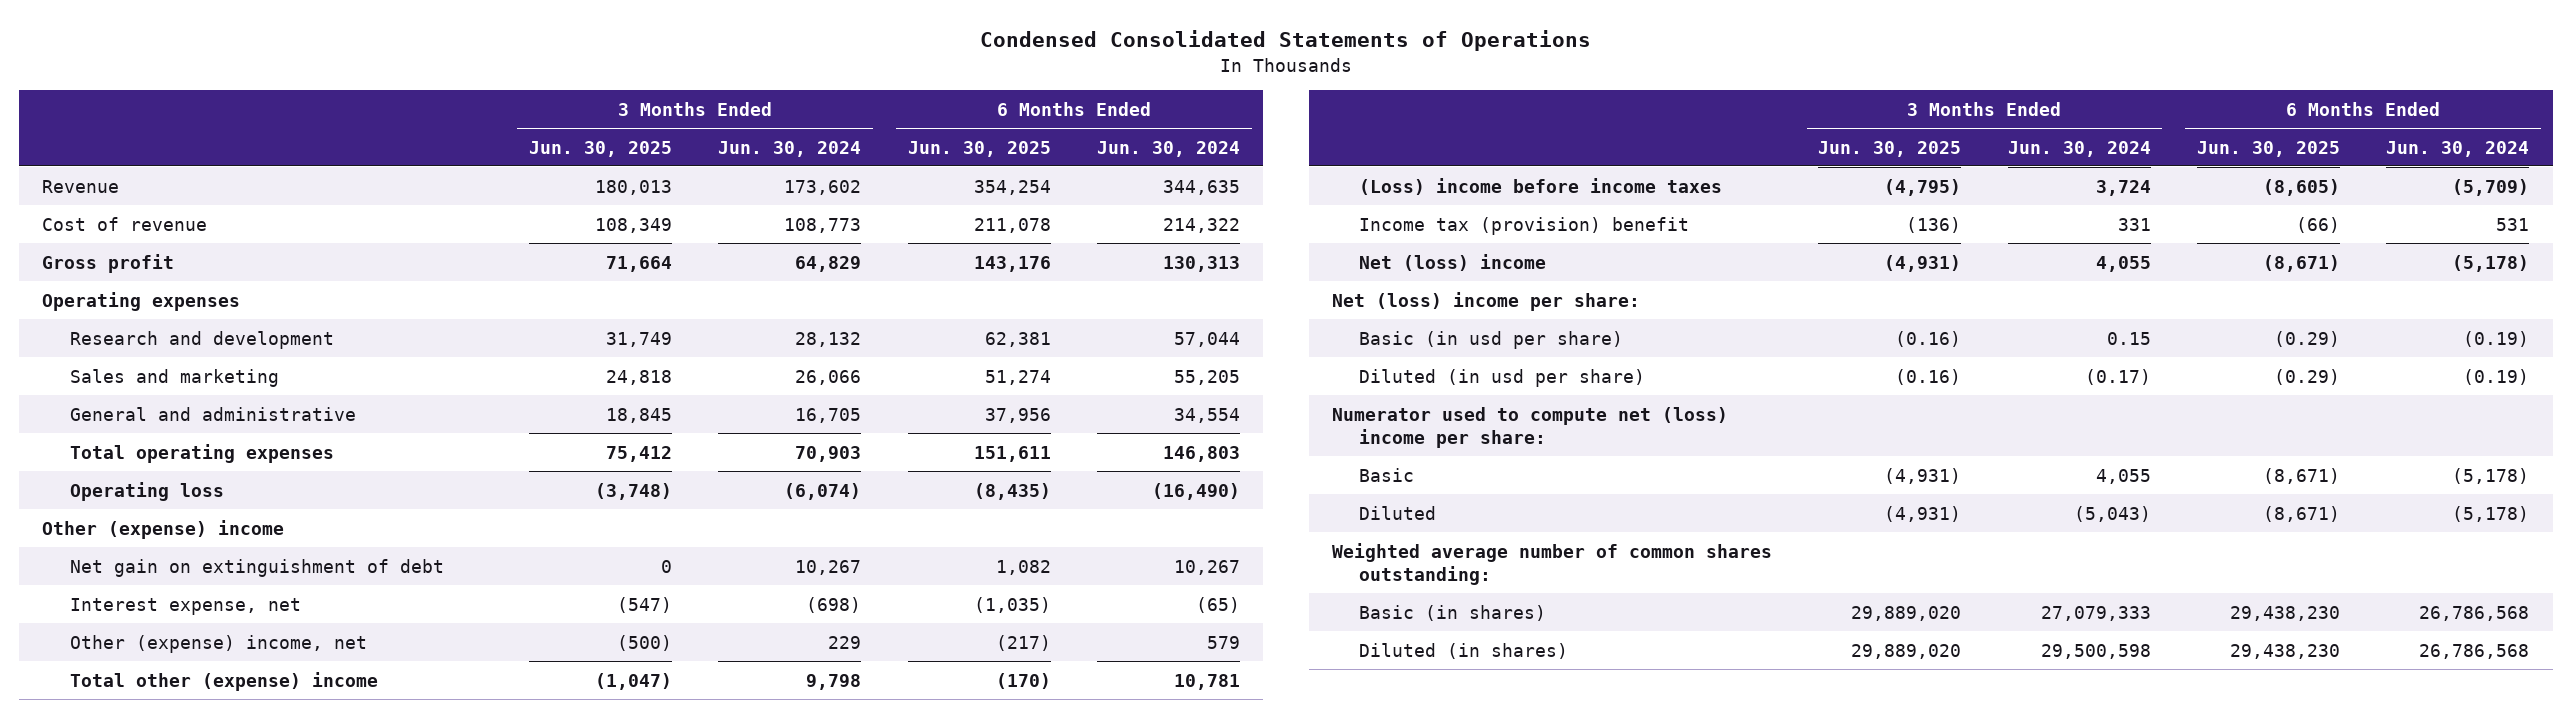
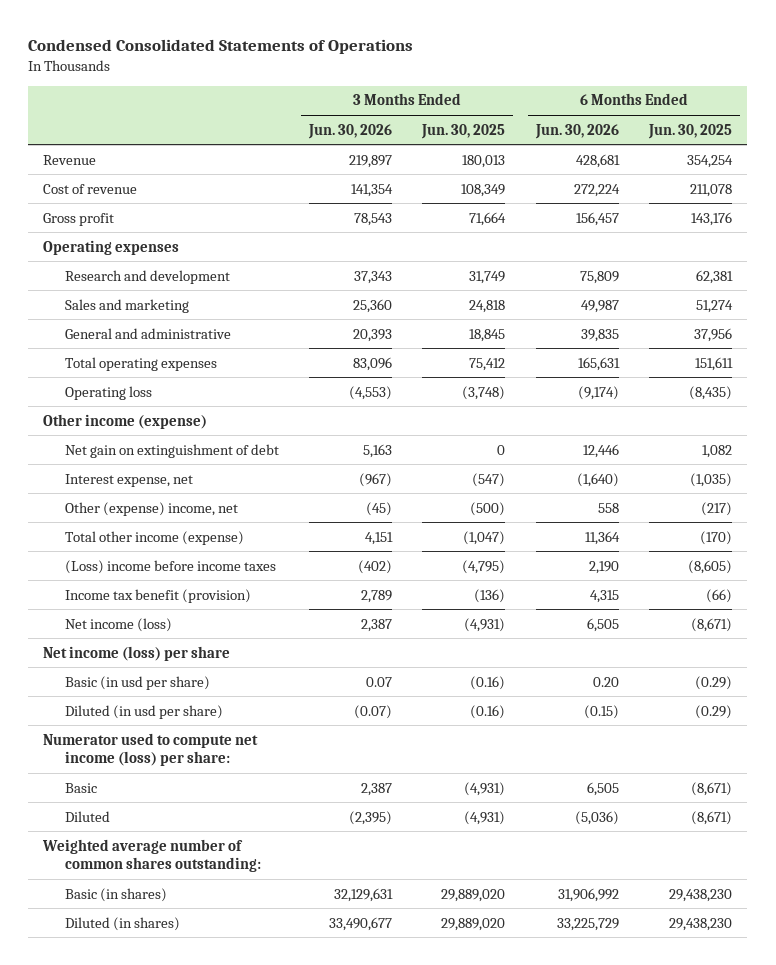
[718,140,862,157] Jun. 30, 2024 -> none
[1096,140,1240,157] Jun. 30, 2024 -> none
none -> [308,123,393,139] Jun. 30, 2026
none -> [534,123,619,139] Jun. 30, 2026
[42,519,285,539] Other (expense) income -> [43,413,208,429] Other income (expense)
[69,671,378,691] Total other (expense) income -> [64,530,244,545] Total other income (expense)
[1358,216,1689,235] Income tax (provision) benefit -> [64,588,251,603] Income tax benefit (provision)
[1358,253,1546,271] Net (loss) income -> [64,617,172,632] Net income (loss)
[1331,291,1640,311] Net (loss) income per share: -> [43,645,231,661] Net income (loss) per share
[1331,406,1728,448] Numerator used to compute net (loss) income per share: -> [43,732,259,767] Numerator used to compute net income (loss) per share:

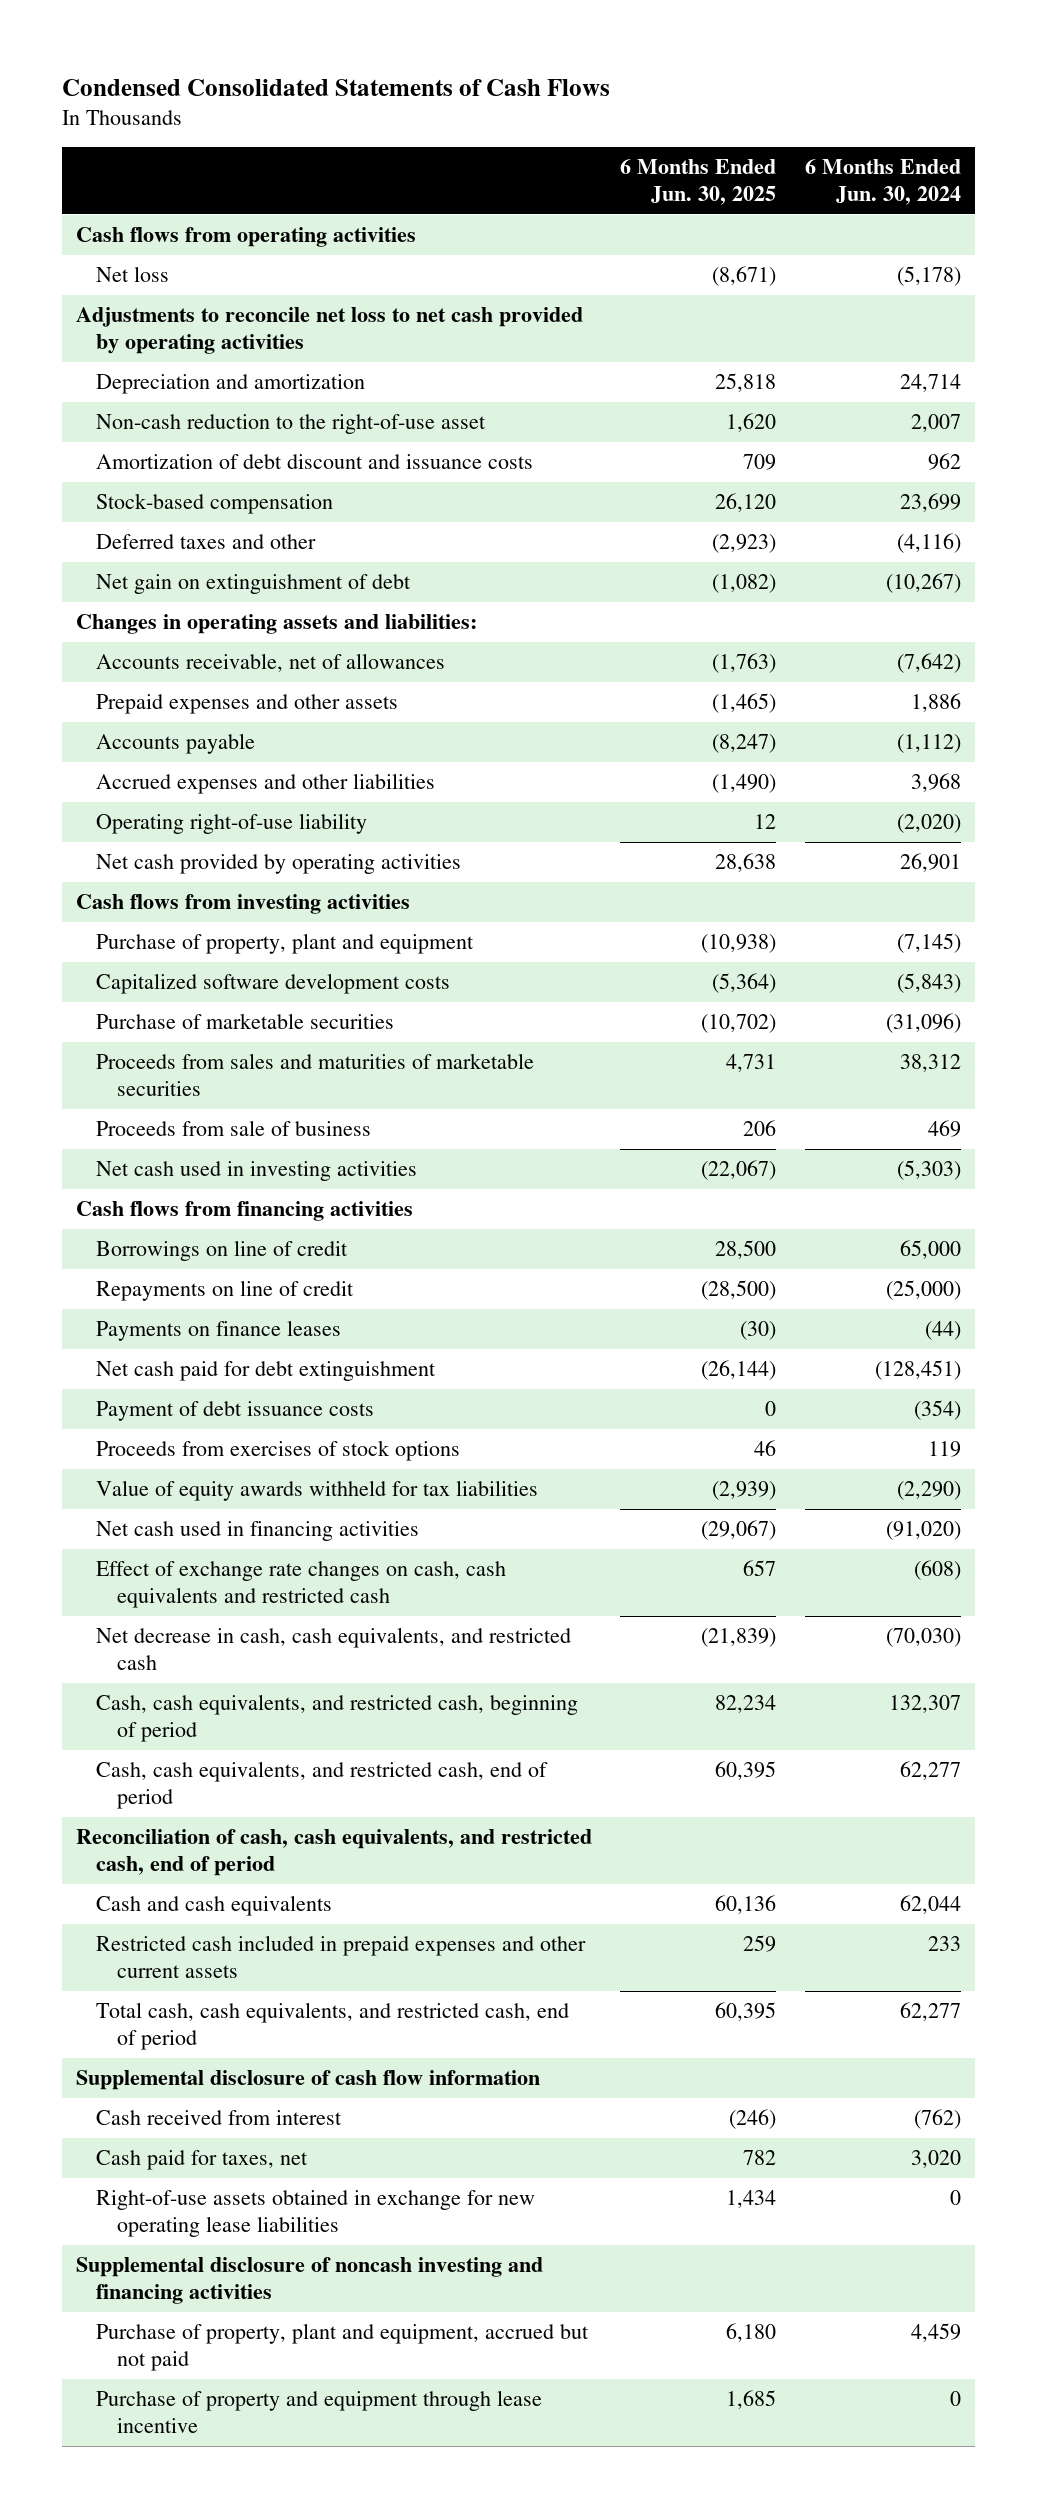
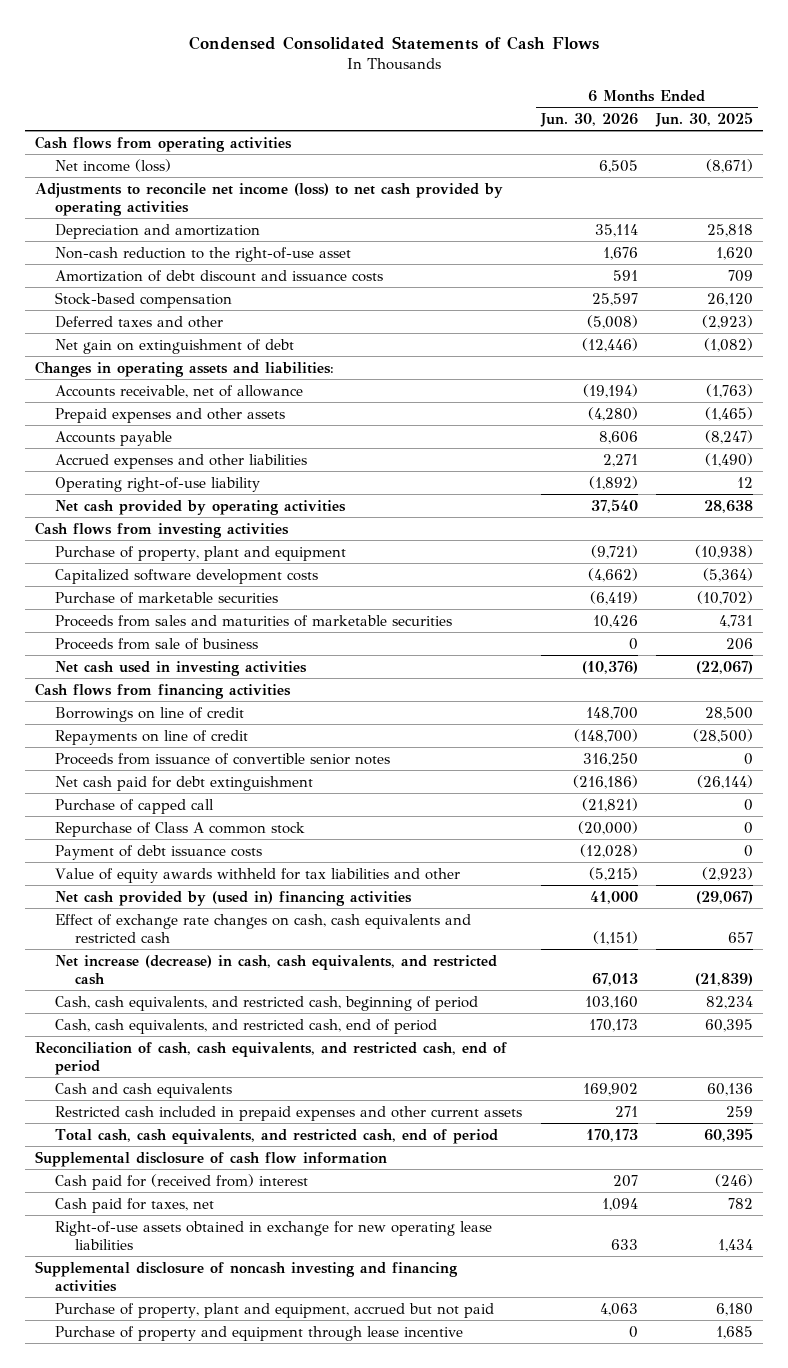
[804,158,961,205] 6 Months Ended Jun. 30, 2024 -> none
none -> [539,112,638,127] Jun. 30, 2026
[96,266,170,283] Net loss -> [54,158,171,172] Net income (loss)
[76,307,584,354] Adjustments to reconcile net loss to net cash provided by operating activities -> [34,182,503,216] Adjustments to reconcile net income (loss) to net cash provided by operating activities
[96,653,446,673] Accounts receivable, net of allowances -> [54,384,303,398] Accounts receivable, net of allowance
[96,1320,342,1342] Payments on finance leases -> none
none -> [54,752,390,765] Proceeds from issuance of convertible senior notes
none -> [54,798,214,814] Purchase of capped call
none -> [54,821,305,837] Repurchase of Class A common stock
[96,1440,461,1462] Proceeds from exercises of stock options -> none
[96,1480,539,1502] Value of equity awards withheld for tax liabilities -> [54,867,460,883] Value of equity awards withheld for tax liabilities and other
[712,1481,777,1501] (2,939) -> [702,866,754,881] (2,923)
[96,1521,420,1542] Net cash used in financing activities -> [54,890,412,906] Net cash provided by (used in) financing activities
[96,1627,572,1670] Net decrease in cash, cash equivalents, and restricted cash -> [54,954,497,985] Net increase (decrease) in cash, cash equivalents, and restricted cash
[96,2110,343,2126] Cash received from interest -> [54,1173,308,1190] Cash paid for (received from) interest

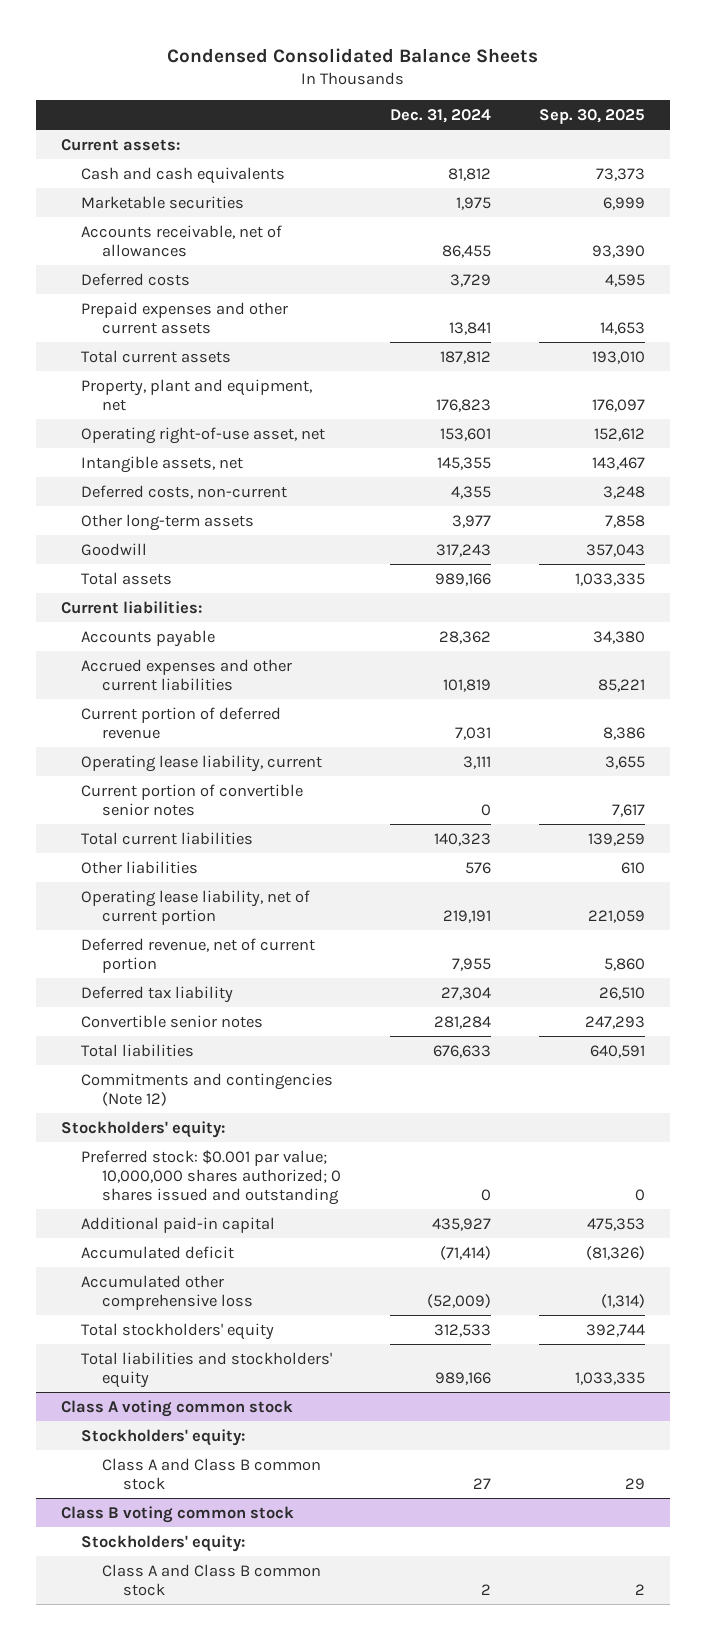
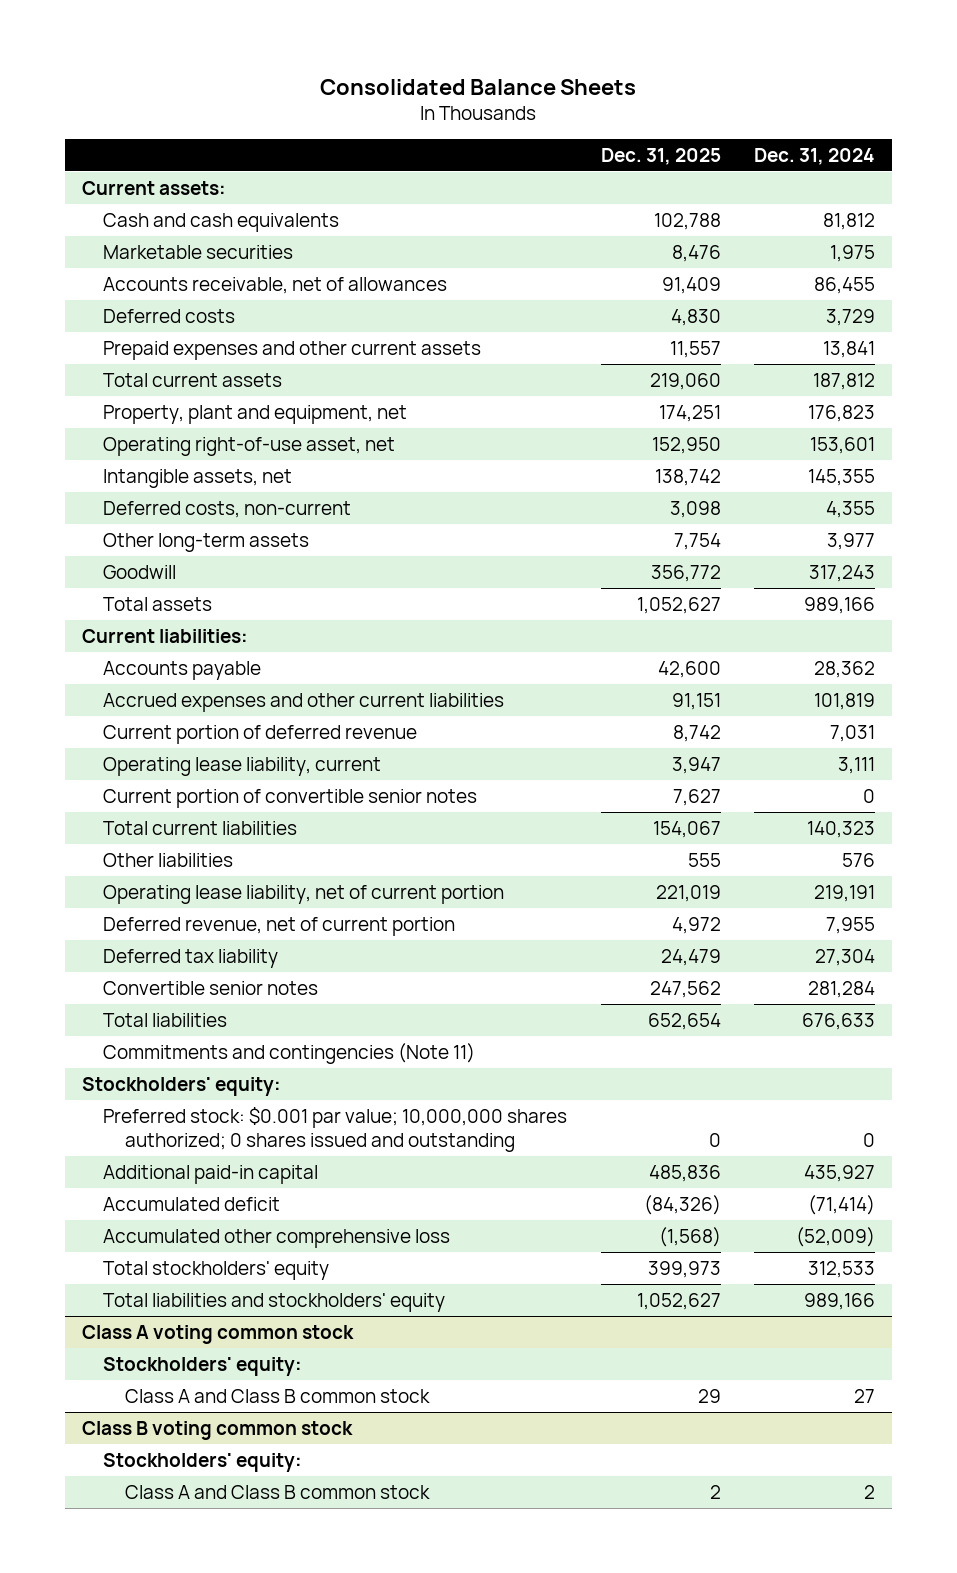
[166,47,538,63] Condensed Consolidated Balance Sheets -> [320,78,637,95] Consolidated Balance Sheets
[539,108,646,124] Sep. 30, 2025 -> none
none -> [600,148,721,166] Dec. 31, 2025
[81,1072,334,1106] Commitments and contingencies (Note 12) -> [103,1042,476,1064] Commitments and contingencies (Note 11)

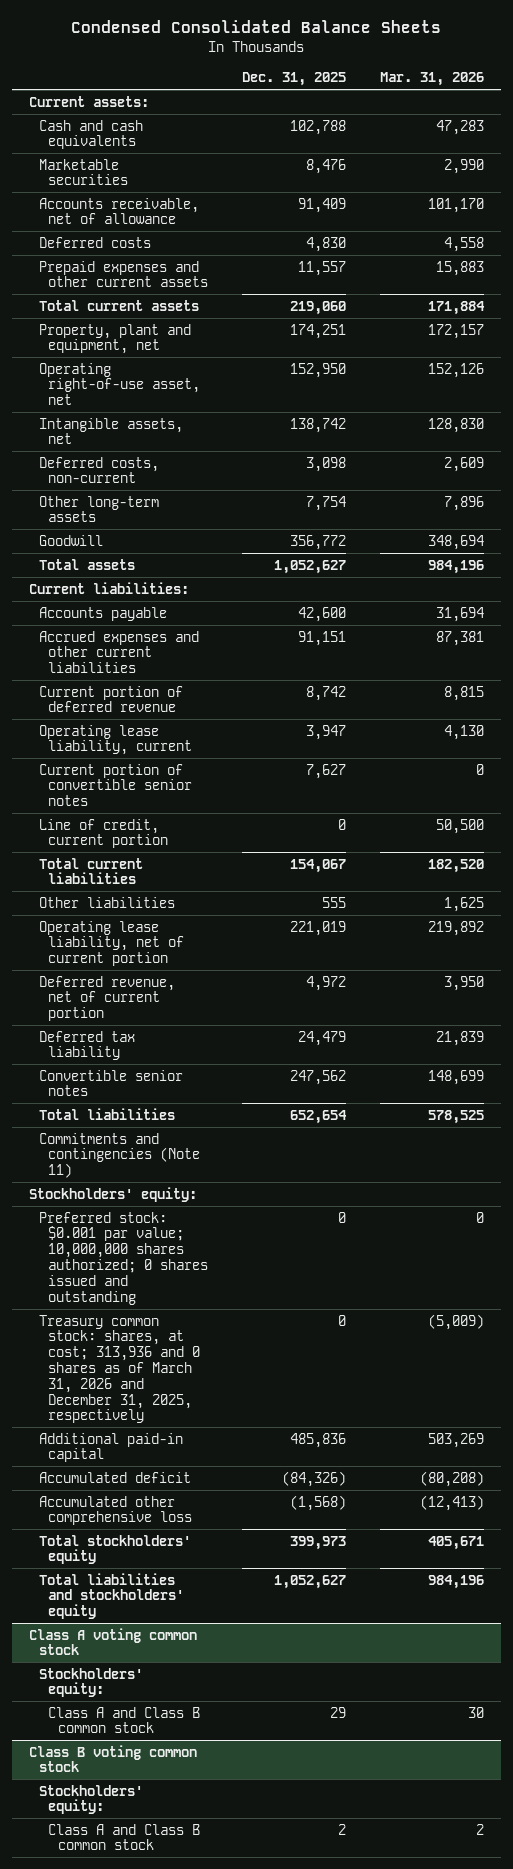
[320,78,637,95] Consolidated Balance Sheets -> [71,20,442,34] Condensed Consolidated Balance Sheets
[754,148,876,166] Dec. 31, 2024 -> none
none -> [379,72,484,87] Mar. 31, 2026
[103,276,448,294] Accounts receivable, net of allowances -> [38,197,199,225] Accounts receivable, net of allowance
none -> [38,818,169,849] Line of credit, current portion
none -> [38,1314,201,1424] Treasury common stock: shares, at cost; 313,936 and 0 shares as of March 31, 2026 and December 31, 2025, respectively

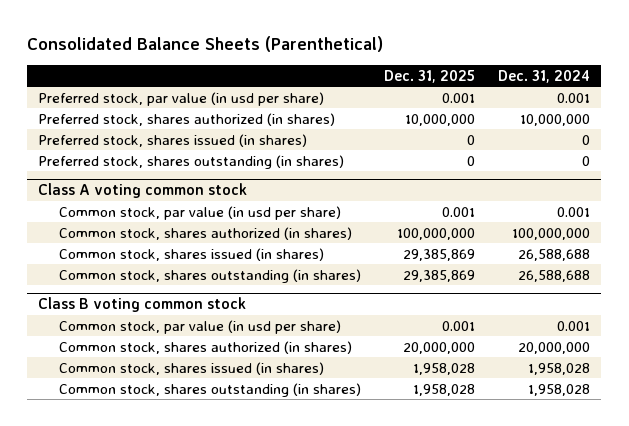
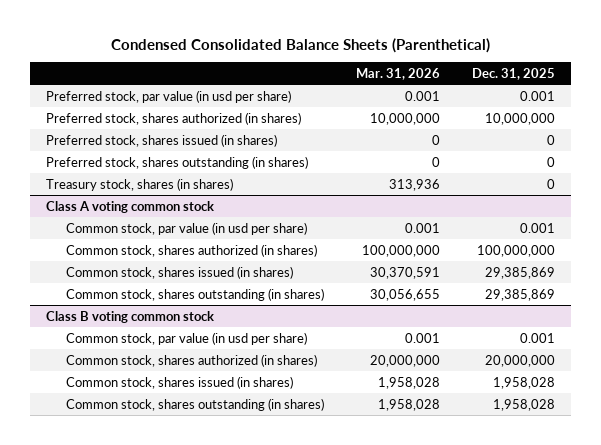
[27,36,384,53] Consolidated Balance Sheets (Parenthetical) -> [110,37,490,53] Condensed Consolidated Balance Sheets (Parenthetical)
[498,70,591,84] Dec. 31, 2024 -> none
none -> [356,67,441,80] Mar. 31, 2026
none -> [46,177,234,191] Treasury stock, shares (in shares)

